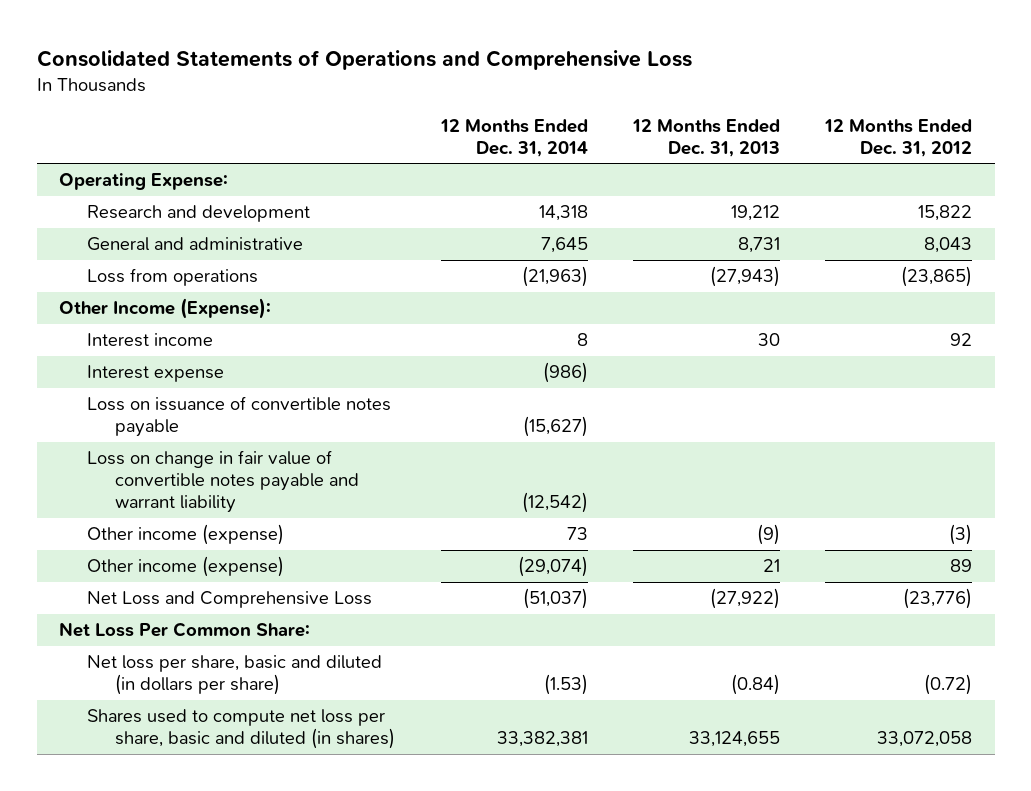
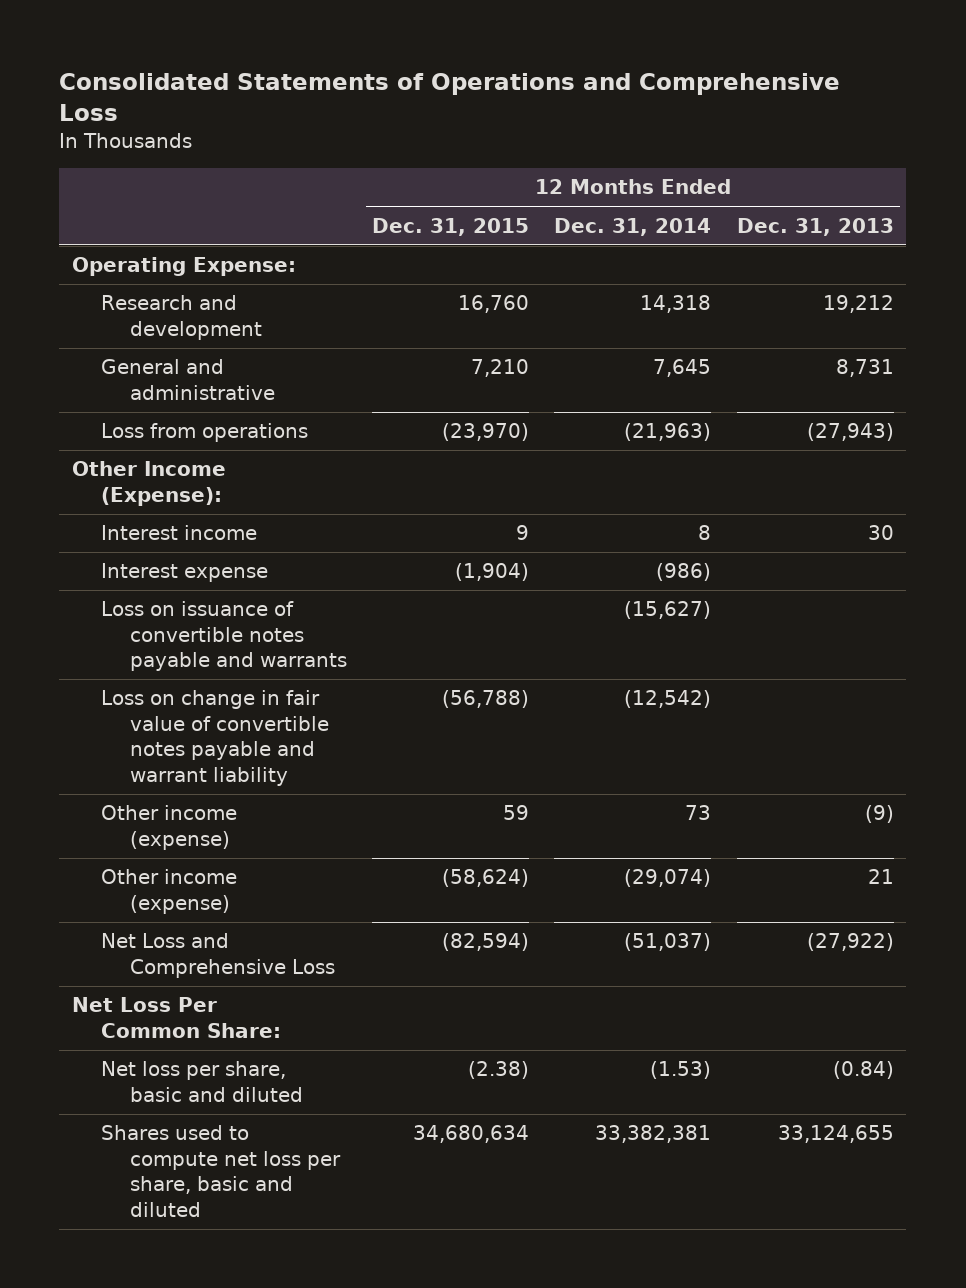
[823,118,972,157] 12 Months Ended Dec. 31, 2012 -> none
none -> [372,217,530,236] Dec. 31, 2015
[87,396,392,438] Loss on issuance of convertible notes payable -> [100,601,347,672] Loss on issuance of convertible notes payable and warrants
[87,655,383,696] Net loss per share, basic and diluted (in dollars per share) -> [100,1061,303,1102] Net loss per share, basic and diluted
[87,709,396,750] Shares used to compute net loss per share, basic and diluted (in shares) -> [100,1125,341,1217] Shares used to compute net loss per share, basic and diluted

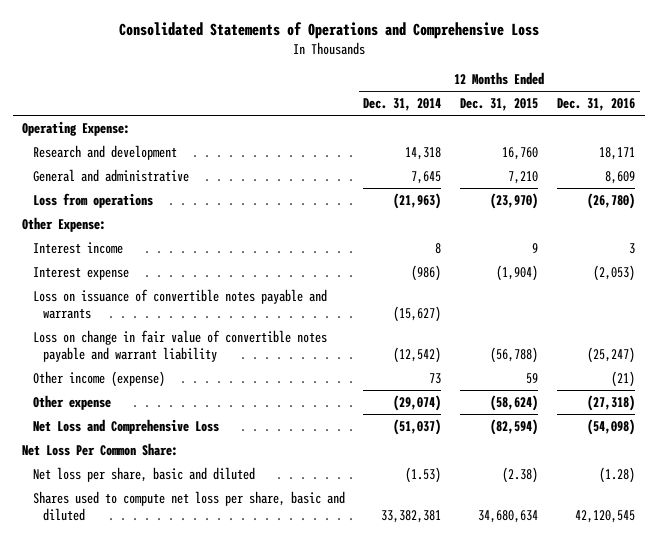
[736,217,894,236] Dec. 31, 2013 -> none
none -> [557,98,636,112] Dec. 31, 2016
[72,461,227,506] Other Income (Expense): -> [22,216,107,232] Other Expense:
[100,869,237,914] Other income (expense) -> [32,394,111,410] Other expense

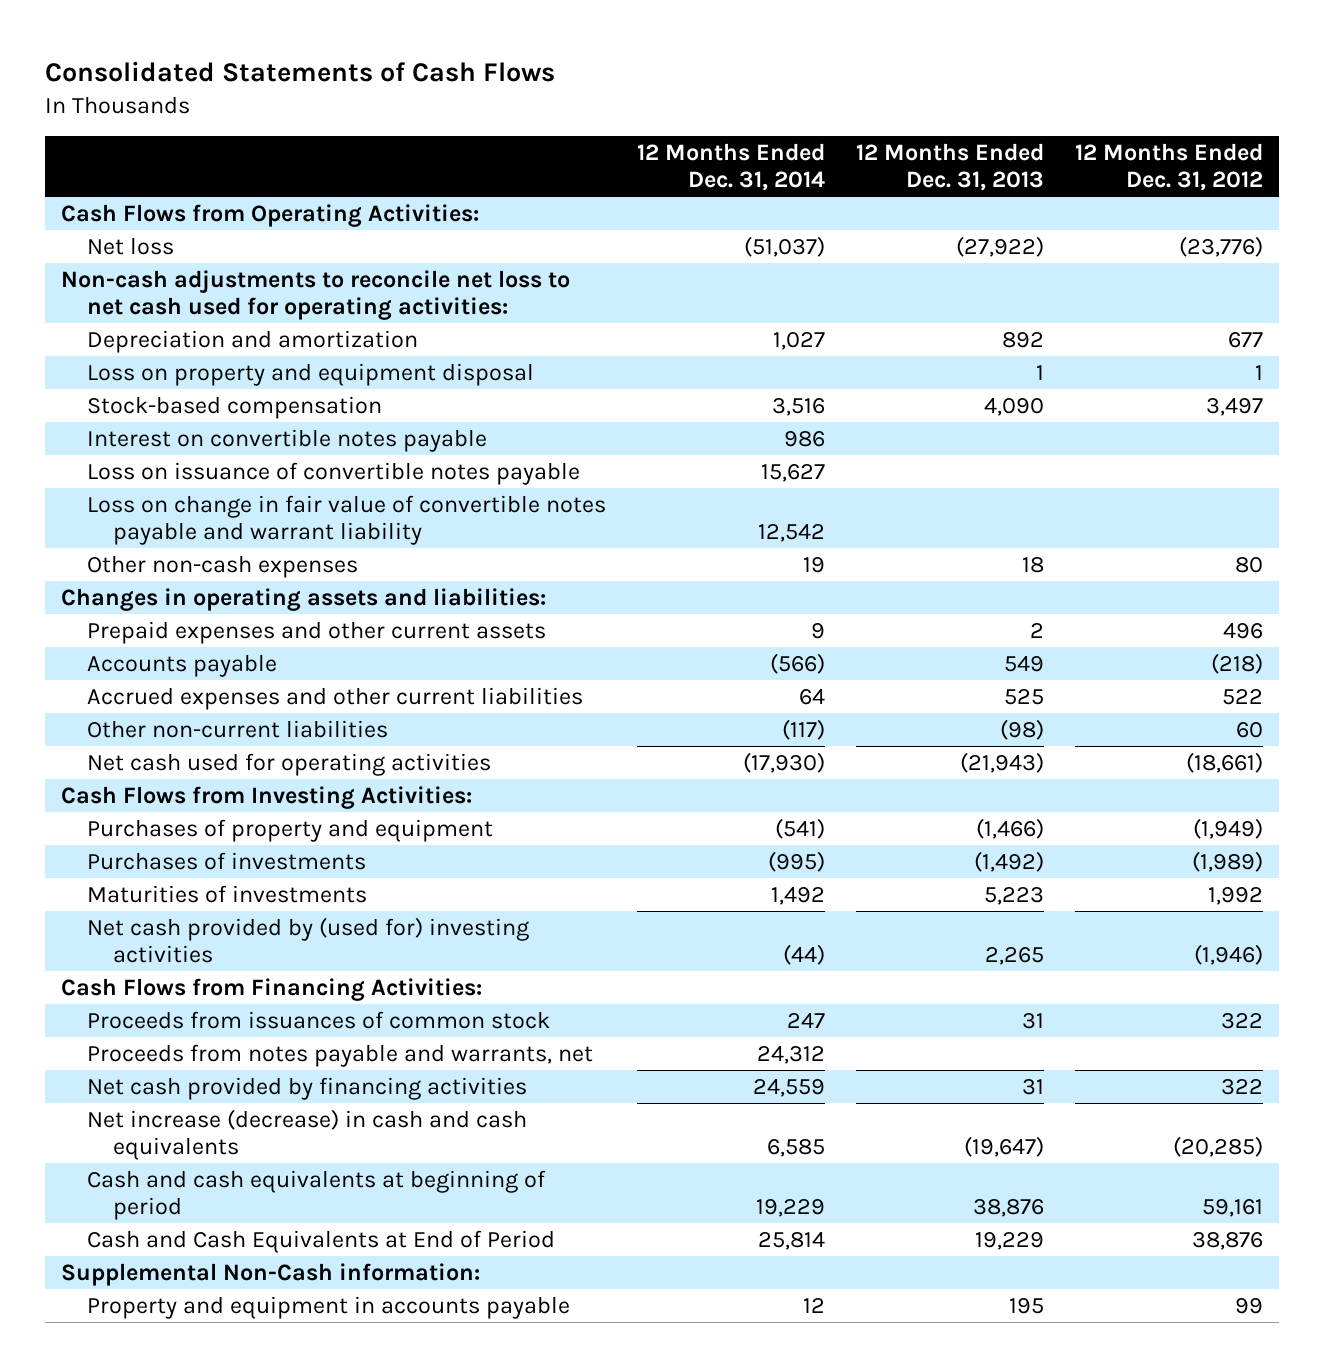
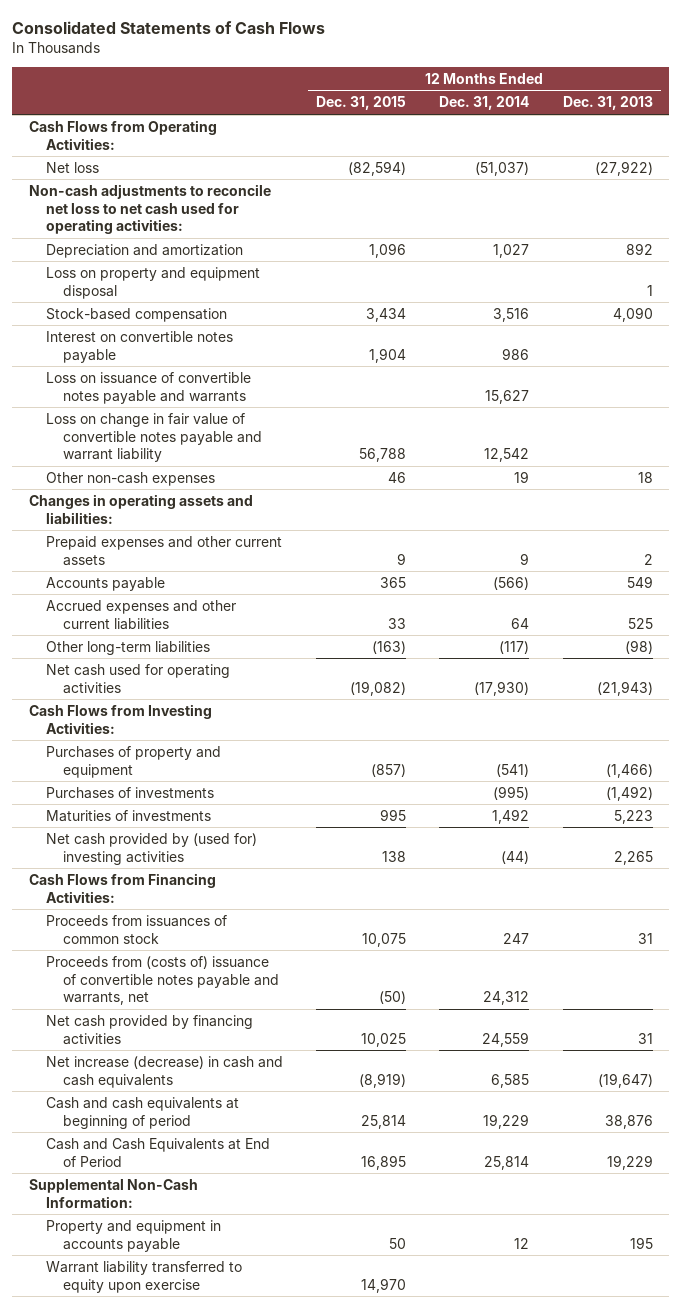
[1075,143,1264,191] 12 Months Ended Dec. 31, 2012 -> none
none -> [316,96,407,111] Dec. 31, 2015
[86,462,580,486] Loss on issuance of convertible notes payable -> [45,371,251,404] Loss on issuance of convertible notes payable and warrants
[86,720,388,739] Other non-current liabilities -> [45,640,210,655] Other long-term liabilities
[86,1044,593,1068] Proceeds from notes payable and warrants, net -> [45,955,280,1006] Proceeds from (costs of) issuance of convertible notes payable and warrants, net
[60,1263,480,1287] Supplemental Non-Cash information: -> [28,1178,198,1208] Supplemental Non-Cash Information:
none -> [45,1260,242,1293] Warrant liability transferred to equity upon exercise

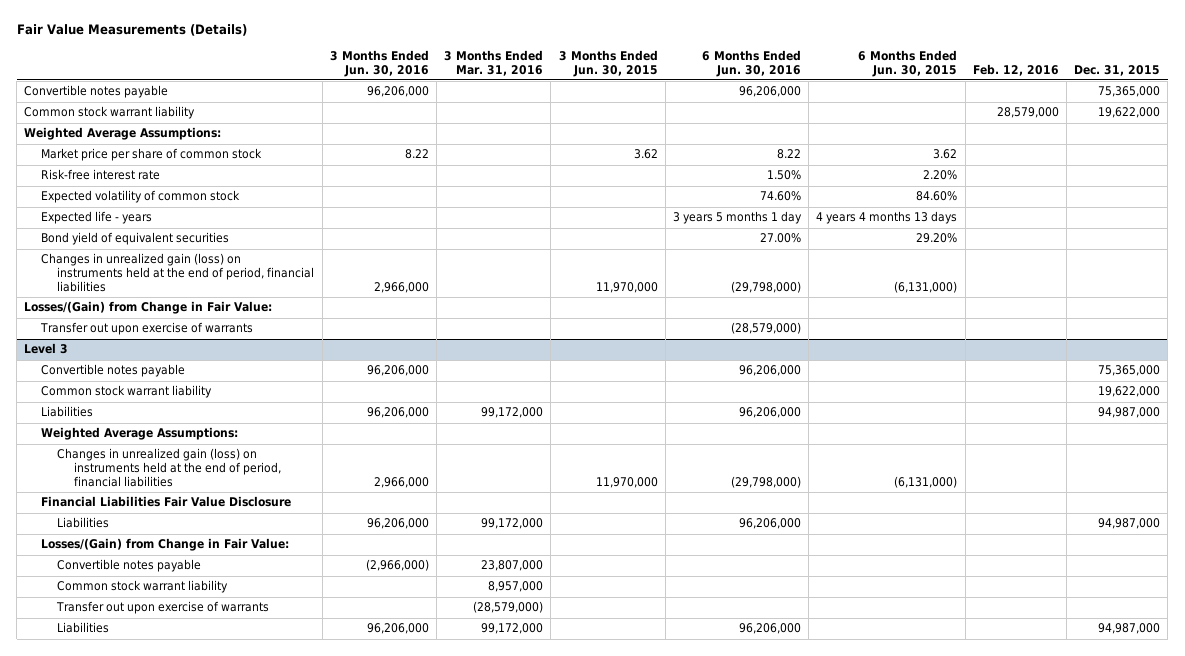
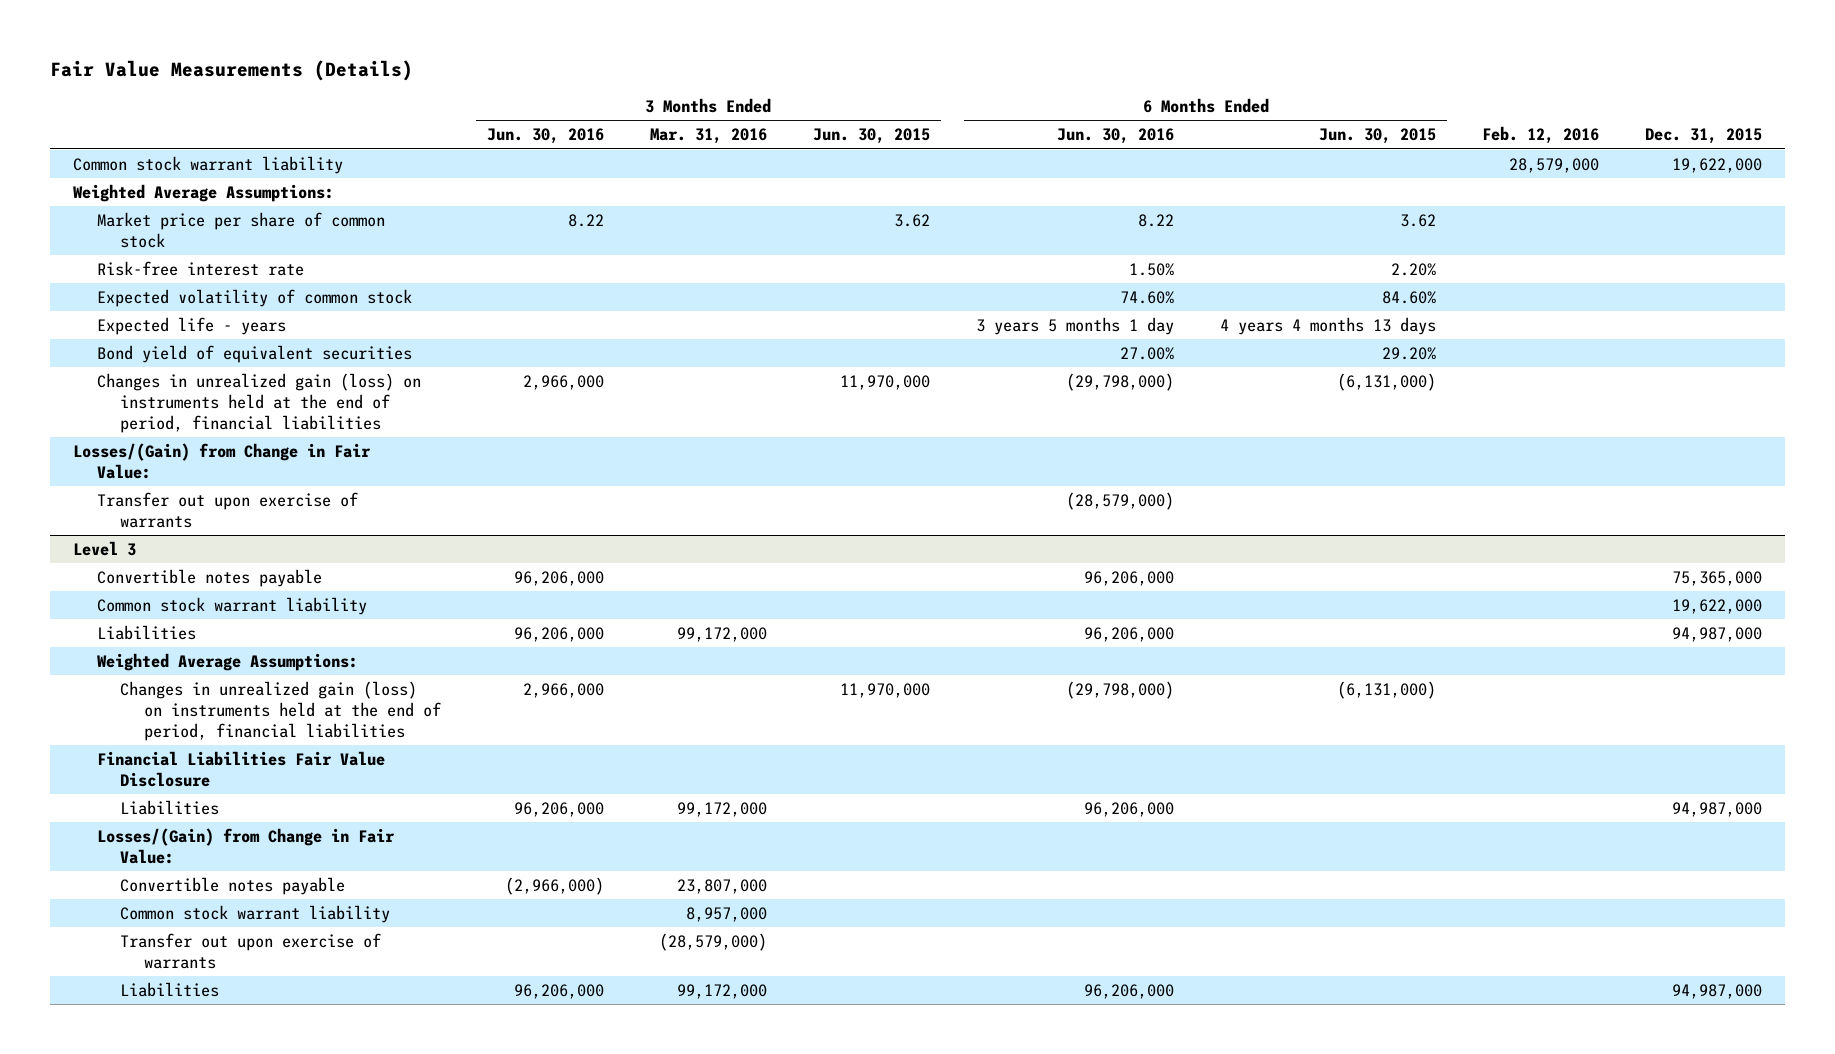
[24,85,169,99] Convertible notes payable -> none

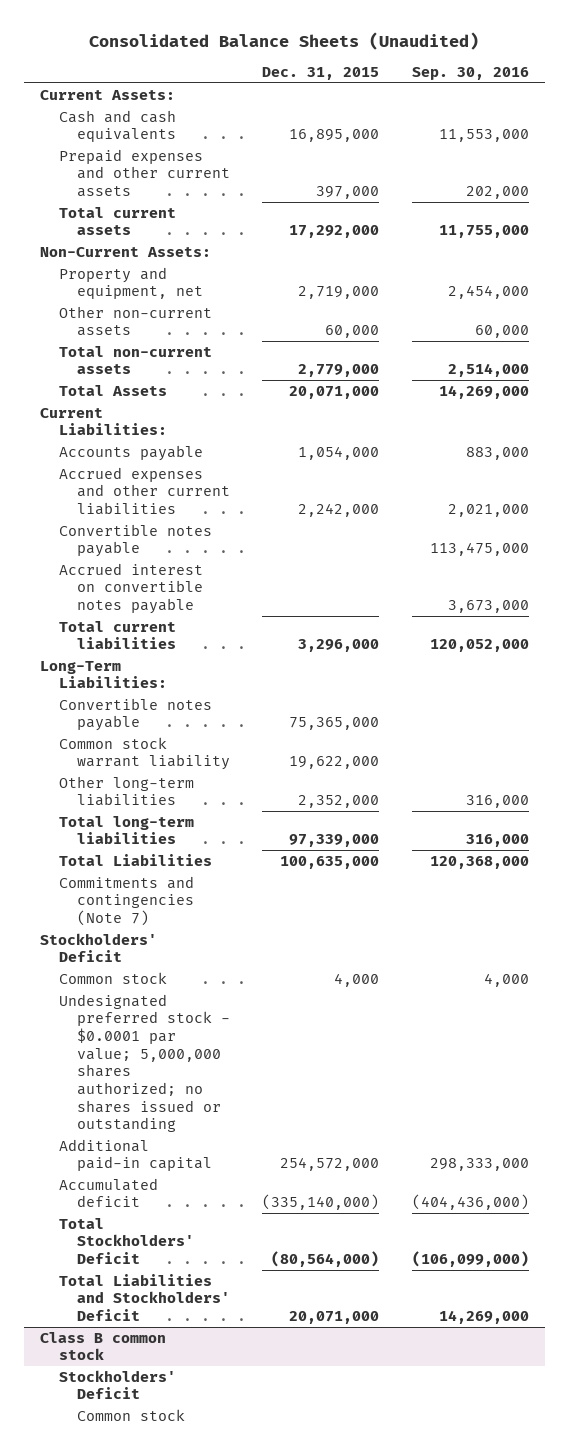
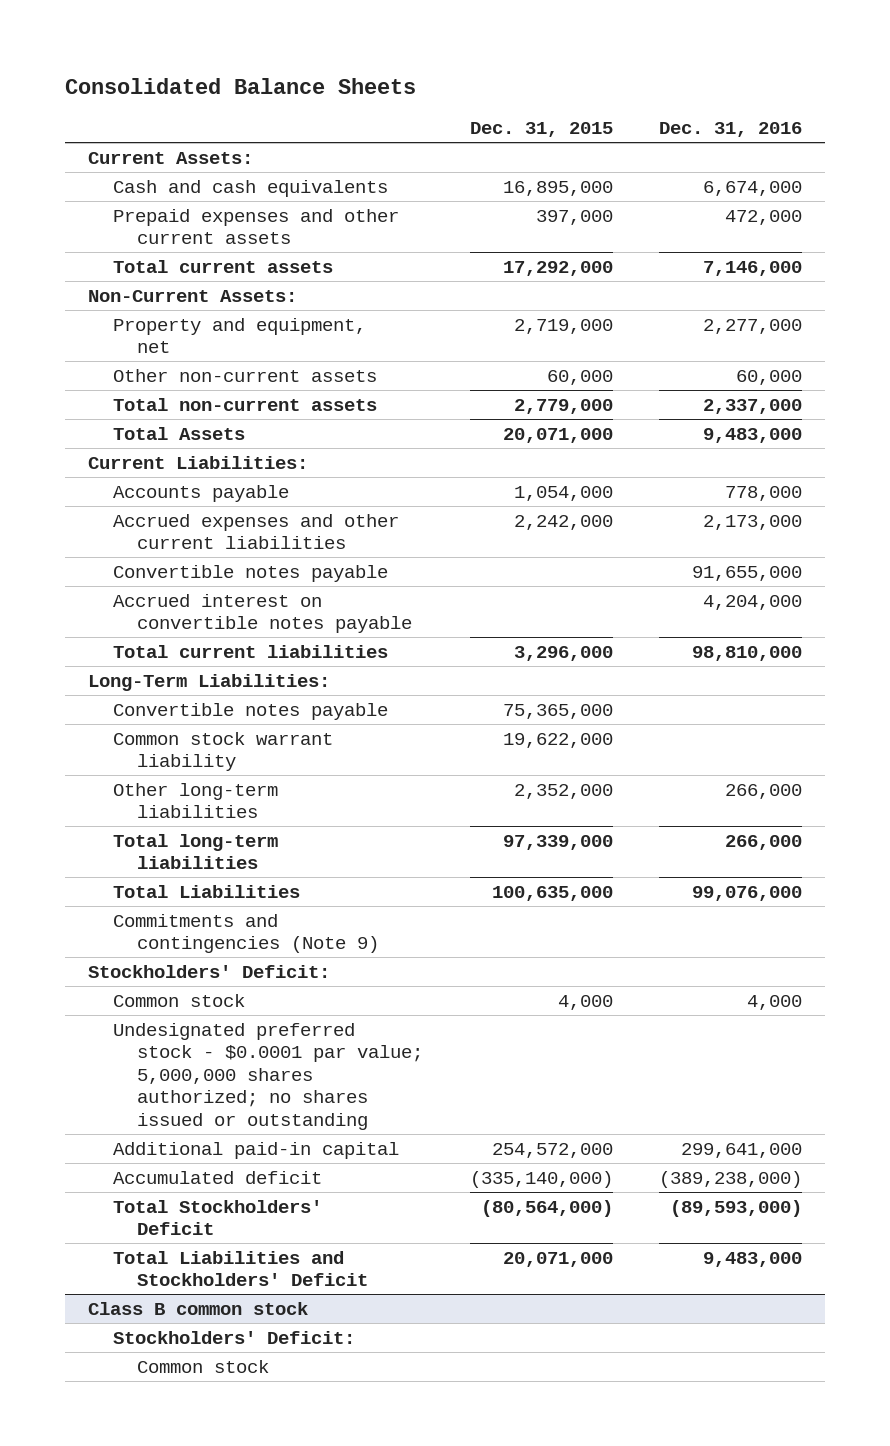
[89,31,480,50] Consolidated Balance Sheets (Unaudited) -> [64,78,416,95] Consolidated Balance Sheets
[411,66,529,80] Sep. 30, 2016 -> none
none -> [659,122,803,138] Dec. 31, 2016
[58,875,195,927] Commitments and contingencies (Note 7) -> [112,913,380,954] Commitments and contingencies (Note 9)
[40,932,158,963] Stockholders' Deficit -> [87,964,330,978] Stockholders' Deficit:
[58,1369,176,1400] Stockholders' Deficit -> [112,1330,355,1344] Stockholders' Deficit:

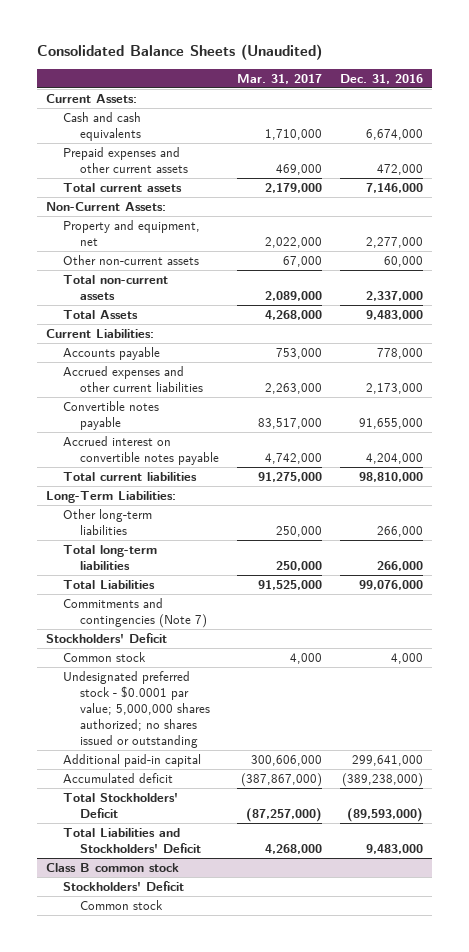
[64,78,416,95] Consolidated Balance Sheets -> [36,44,322,61] Consolidated Balance Sheets (Unaudited)
[469,122,613,138] Dec. 31, 2015 -> none
none -> [237,73,323,84] Mar. 31, 2017
[112,702,388,720] Convertible notes payable -> none
[112,731,333,772] Common stock warrant liability -> none
[112,913,380,954] Commitments and contingencies (Note 9) -> [62,597,208,628] Commitments and contingencies (Note 7)
[87,964,330,978] Stockholders' Deficit: -> [45,632,167,643] Stockholders' Deficit
[112,1330,355,1344] Stockholders' Deficit: -> [62,880,184,891] Stockholders' Deficit

